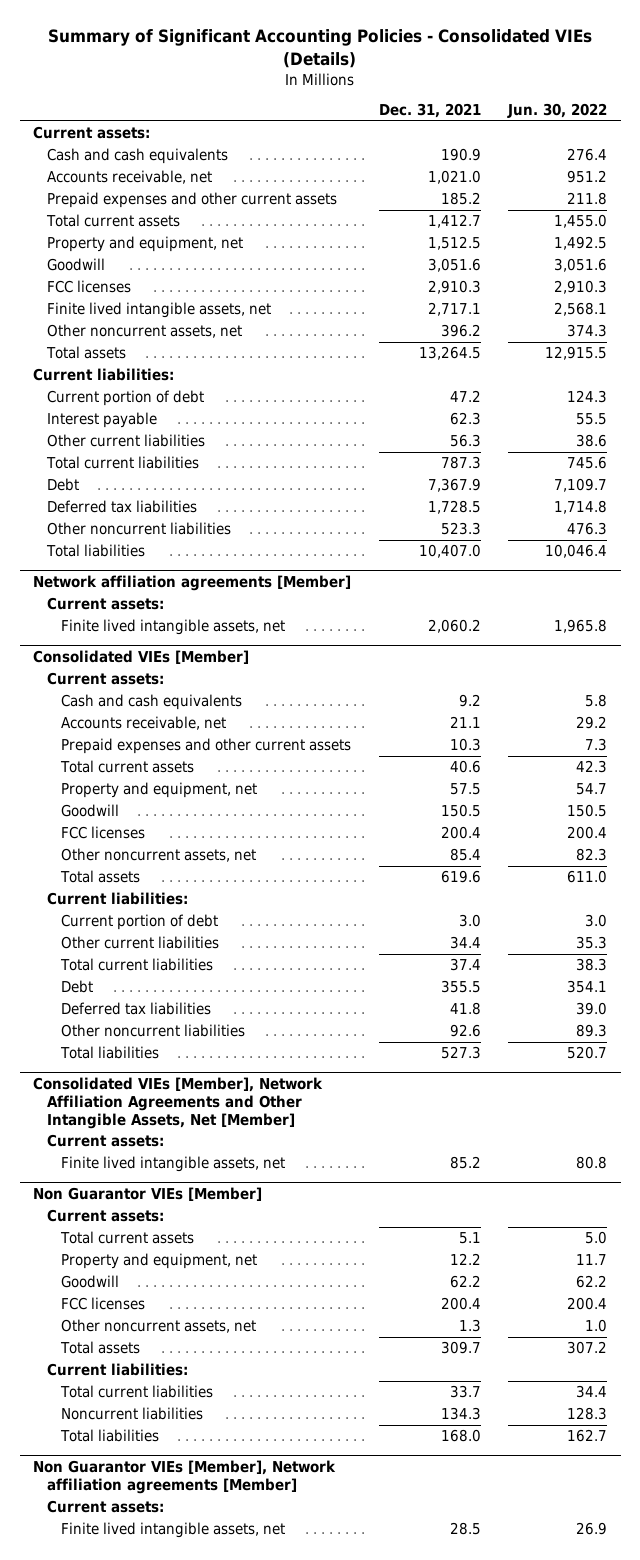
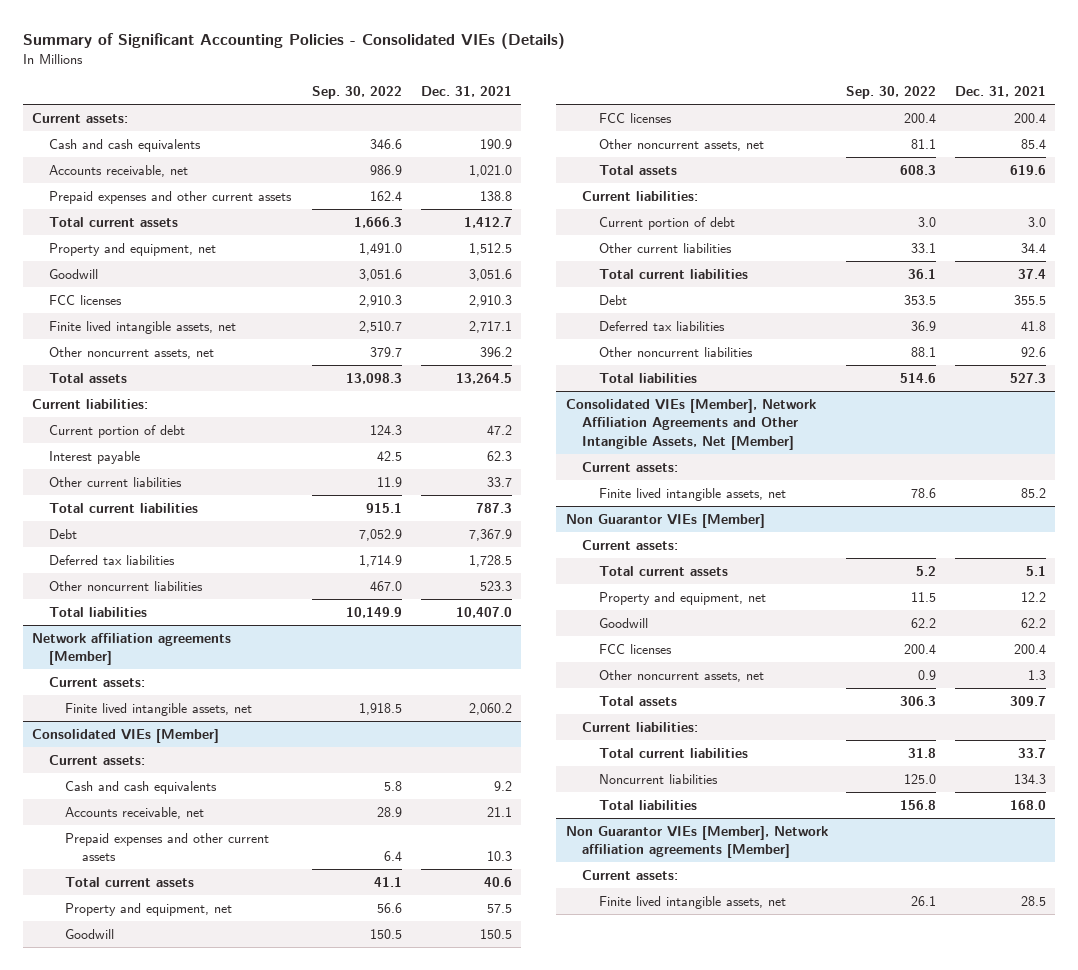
[507,103,608,119] Jun. 30, 2022 -> none
none -> [312,85,403,99] Sep. 30, 2022
[440,192,481,206] 185.2 -> [479,191,512,202] 138.8
[449,434,481,448] 56.3 -> [486,477,512,488] 33.7

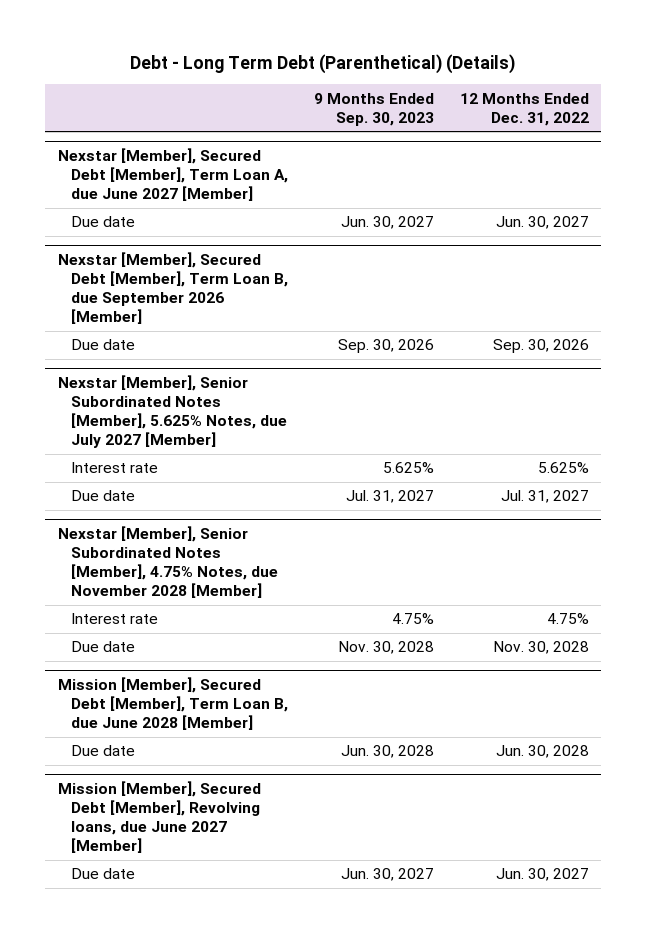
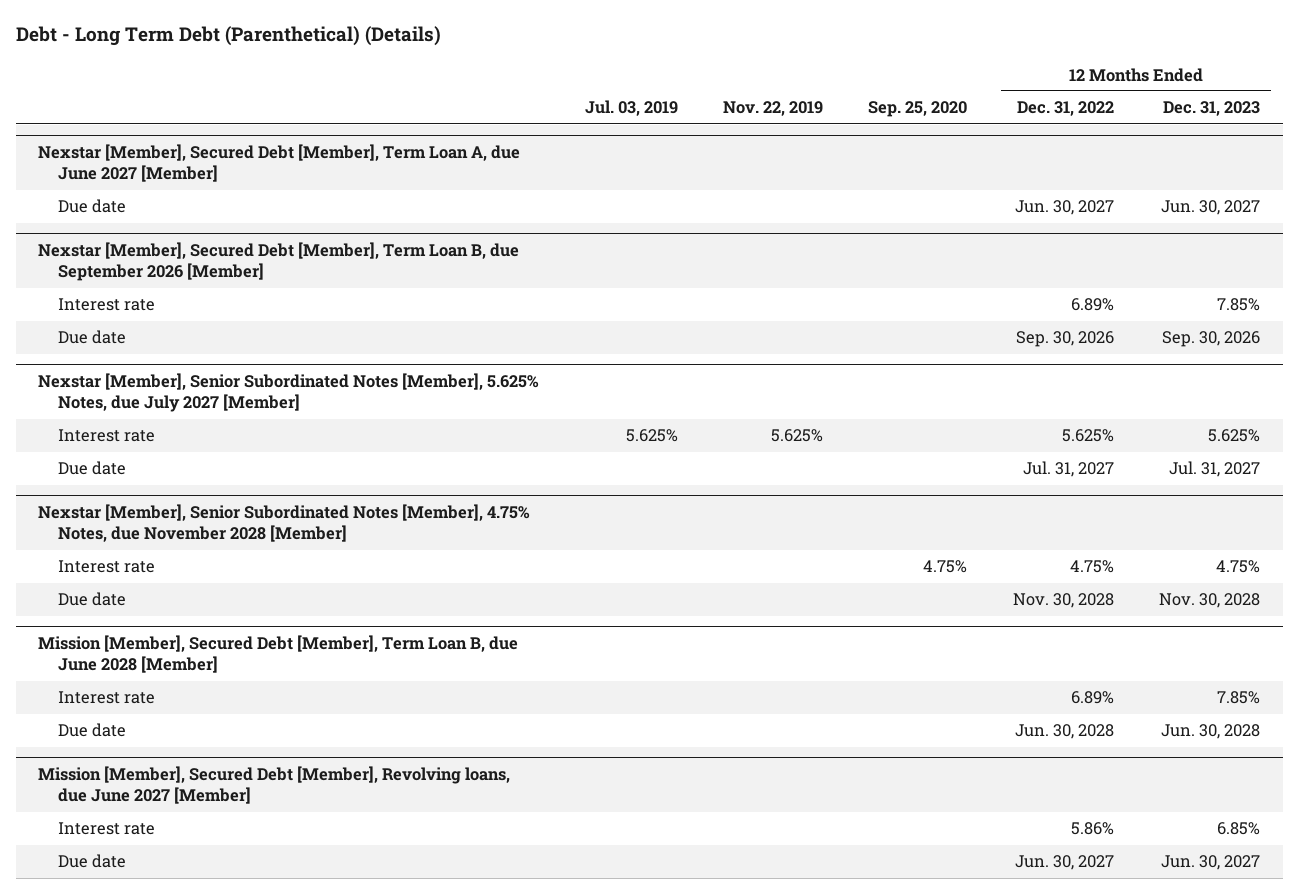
[313,92,434,126] 9 Months Ended Sep. 30, 2023 -> none
none -> [584,100,678,117] Jul. 03, 2019
none -> [723,101,824,117] Nov. 22, 2019
none -> [868,101,968,118] Sep. 25, 2020
none -> [1163,101,1261,117] Dec. 31, 2023
none -> [57,298,155,312] Interest rate
none -> [57,691,155,705] Interest rate
none -> [57,822,155,836] Interest rate

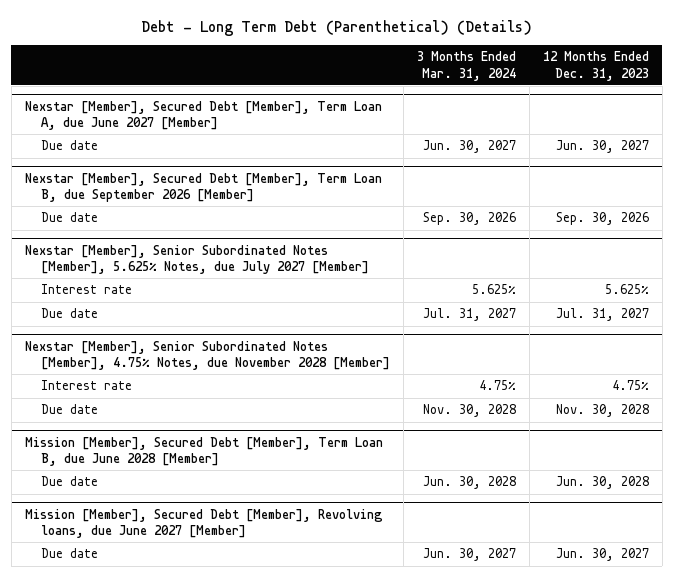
[584,100,678,117] Jul. 03, 2019 -> none
[723,101,824,117] Nov. 22, 2019 -> none
[868,101,968,118] Sep. 25, 2020 -> none
[1016,101,1114,117] Dec. 31, 2022 -> none
none -> [417,51,517,81] 3 Months Ended Mar. 31, 2024
[57,298,155,312] Interest rate -> none
[57,691,155,705] Interest rate -> none
[57,822,155,836] Interest rate -> none

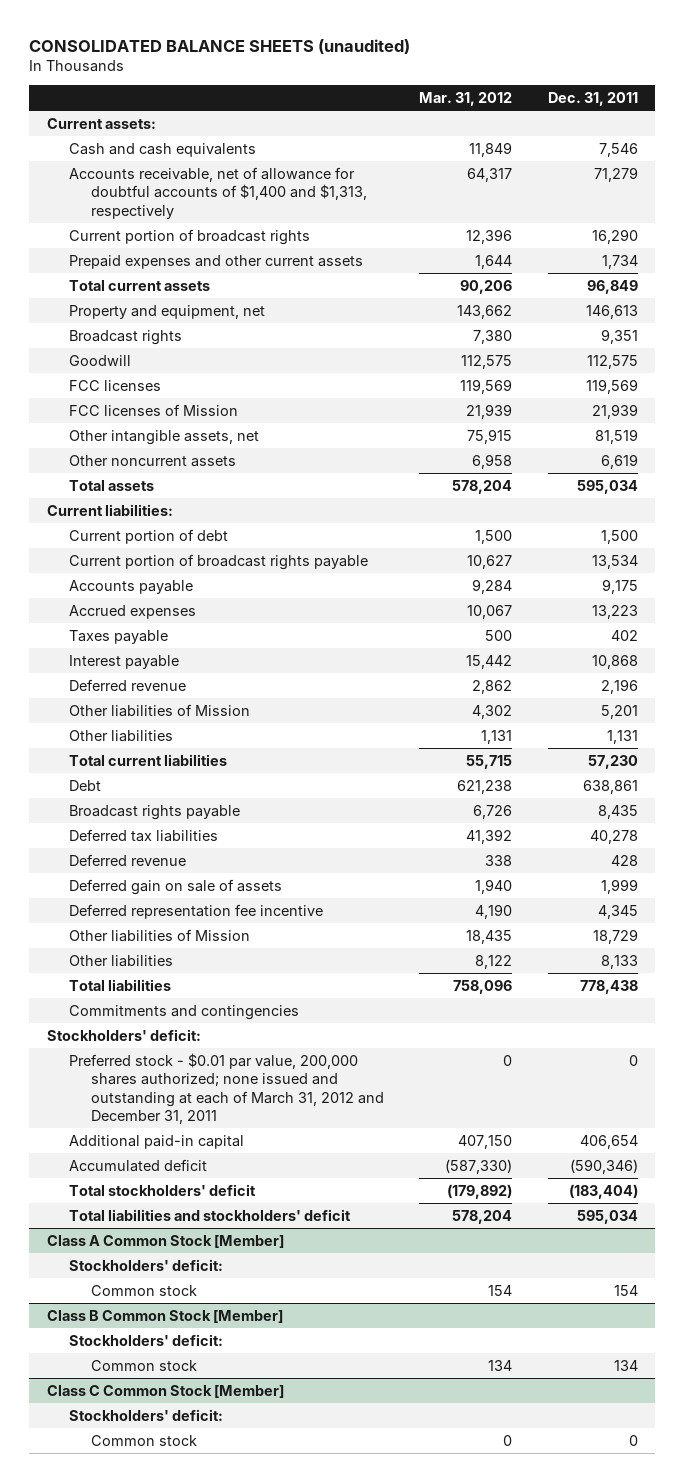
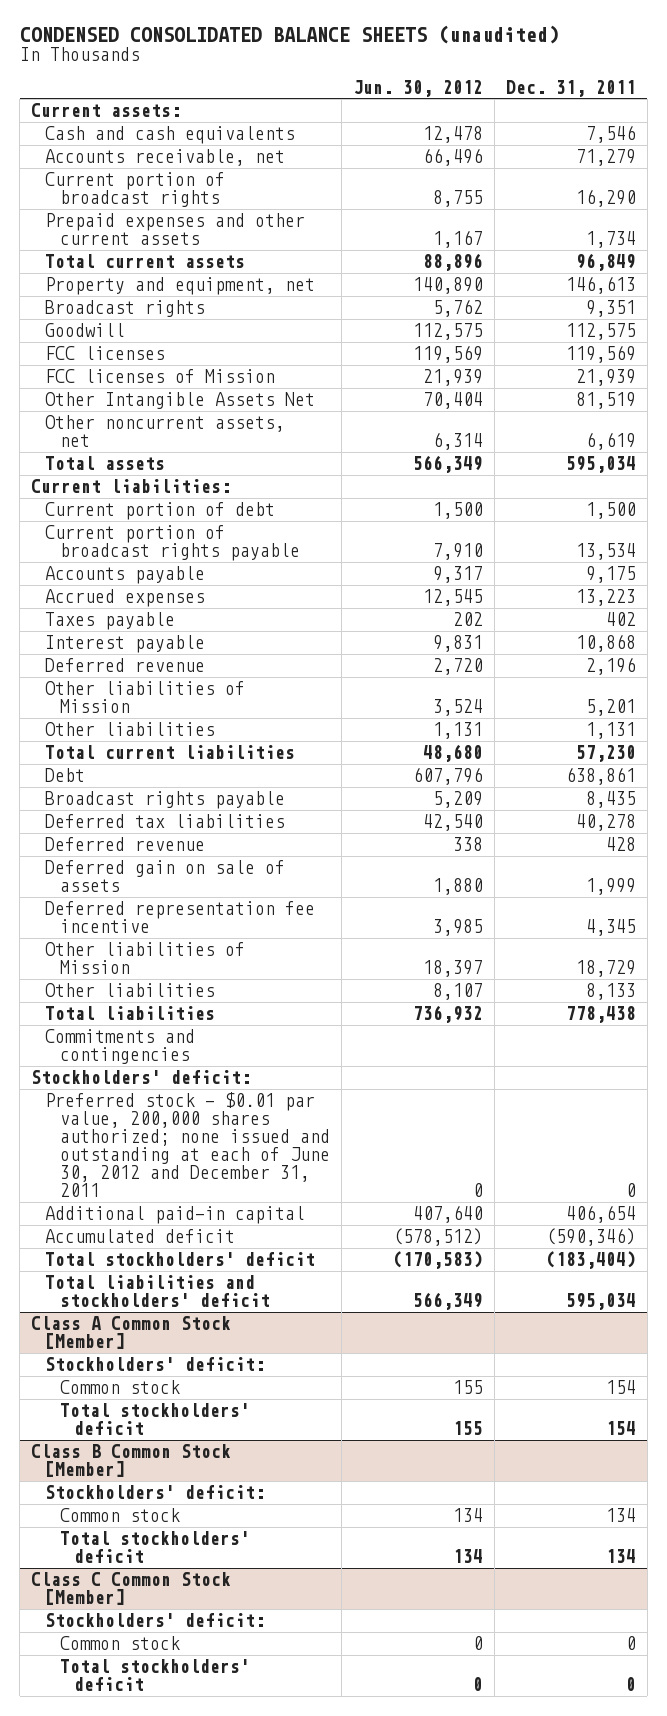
[29,38,411,54] CONSOLIDATED BALANCE SHEETS (unaudited) -> [19,24,559,44] CONDENSED CONSOLIDATED BALANCE SHEETS (unaudited)
[419,91,513,106] Mar. 31, 2012 -> none
none -> [352,79,483,97] Jun. 30, 2012
[68,166,368,219] Accounts receivable, net of allowance for doubtful accounts of $1,400 and $1,313, respectively -> [45,148,286,166] Accounts receivable, net
[68,429,259,445] Other intangible assets, net -> [45,391,316,409] Other Intangible Assets Net
[68,454,236,467] Other noncurrent assets -> [45,414,286,447] Other noncurrent assets, net
[68,1052,385,1125] Preferred stock - $0.01 par value, 200,000 shares authorized; none issued and outstanding at each of March 31, 2012 and December 31, 2011 -> [45,1091,330,1198] Preferred stock - $0.01 par value, 200,000 shares authorized; none issued and outstanding at each of June 30, 2012 and December 31, 2011
none -> [59,1402,250,1435] Total stockholders' deficit
none -> [59,1530,250,1563] Total stockholders' deficit
none -> [59,1658,250,1691] Total stockholders' deficit

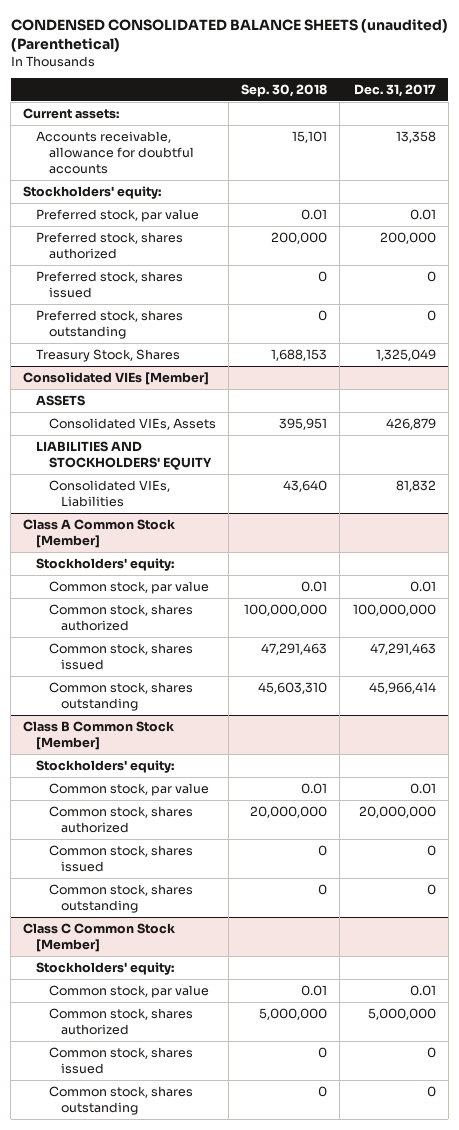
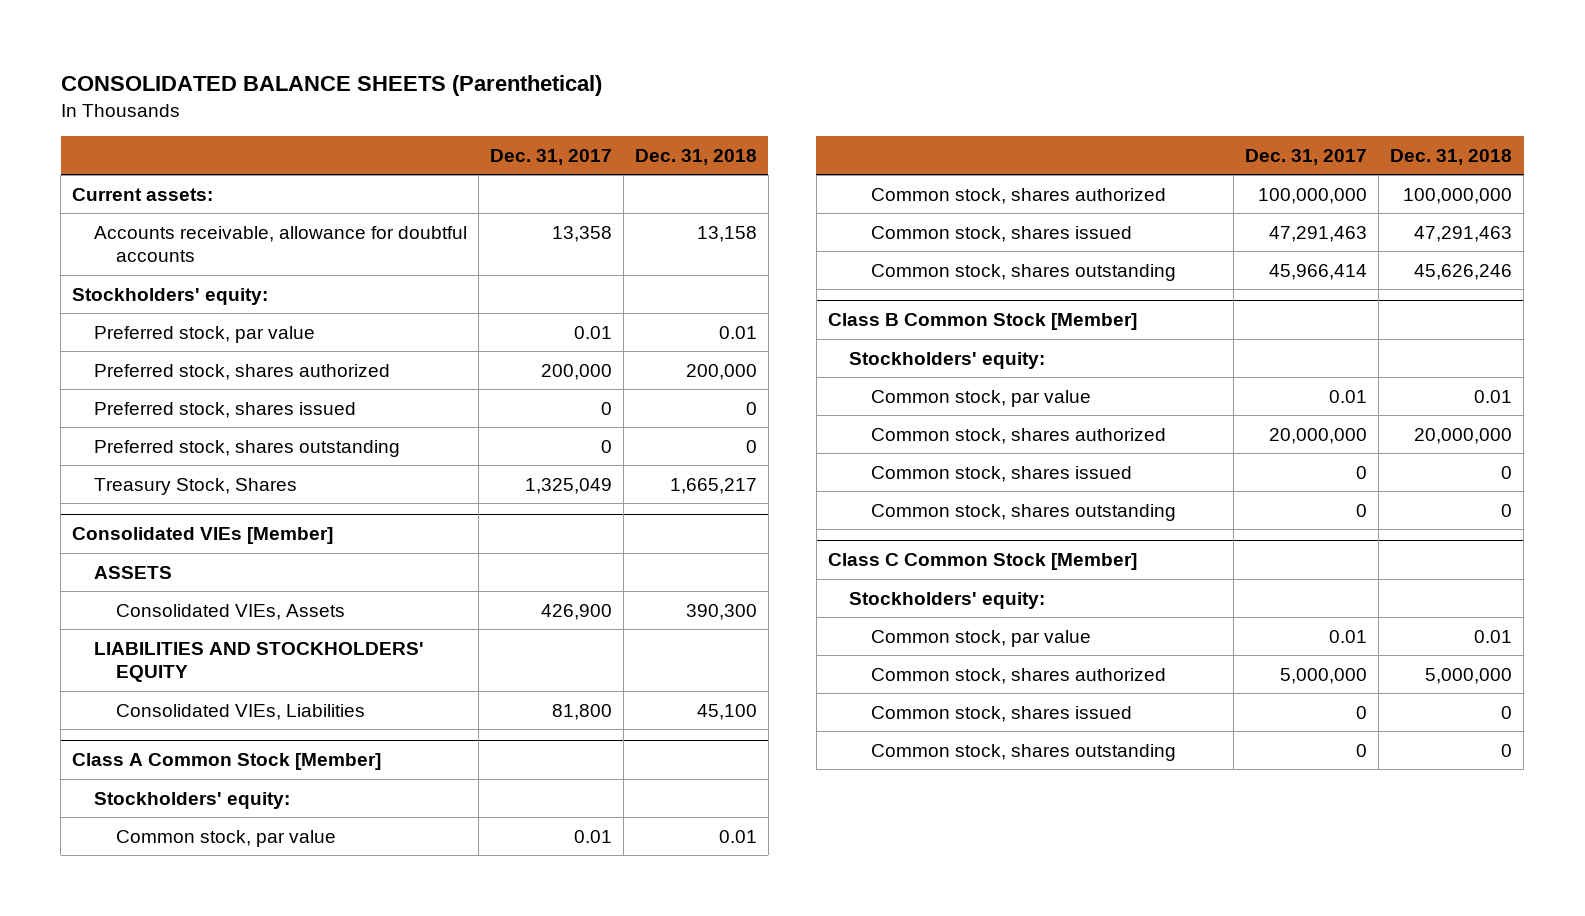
[10,18,448,52] CONDENSED CONSOLIDATED BALANCE SHEETS (unaudited) (Parenthetical) -> [60,74,602,96] CONSOLIDATED BALANCE SHEETS (Parenthetical)
[241,83,328,97] Sep. 30, 2018 -> none
none -> [634,148,757,165] Dec. 31, 2018
[385,417,436,430] 426,879 -> [540,603,612,620] 426,900
[395,479,436,492] 81,832 -> [551,703,612,720] 81,800

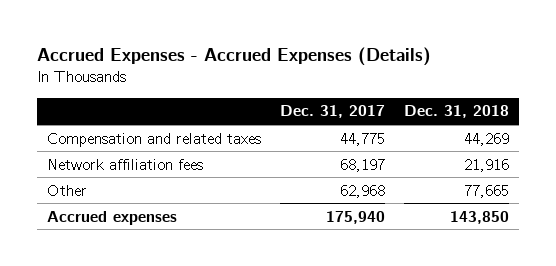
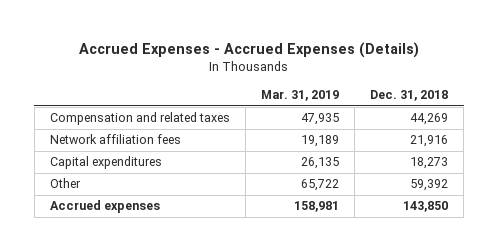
[280,105,386,119] Dec. 31, 2017 -> none
none -> [261,90,340,102] Mar. 31, 2019
none -> [50,156,163,170] Capital expenditures
[464,184,510,198] 77,665 -> [410,179,449,192] 59,392

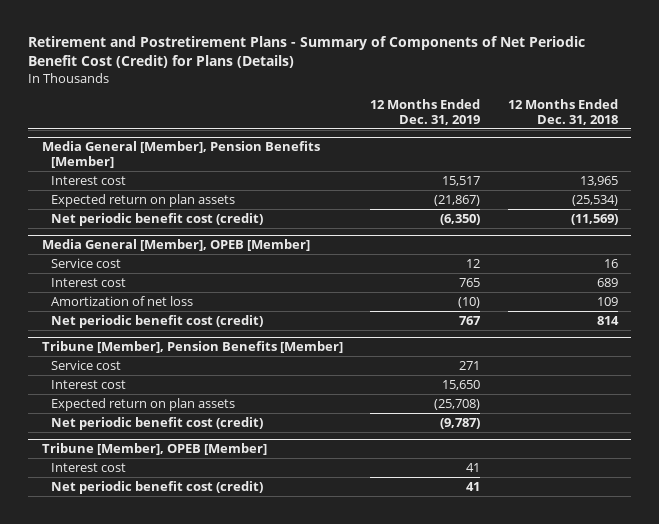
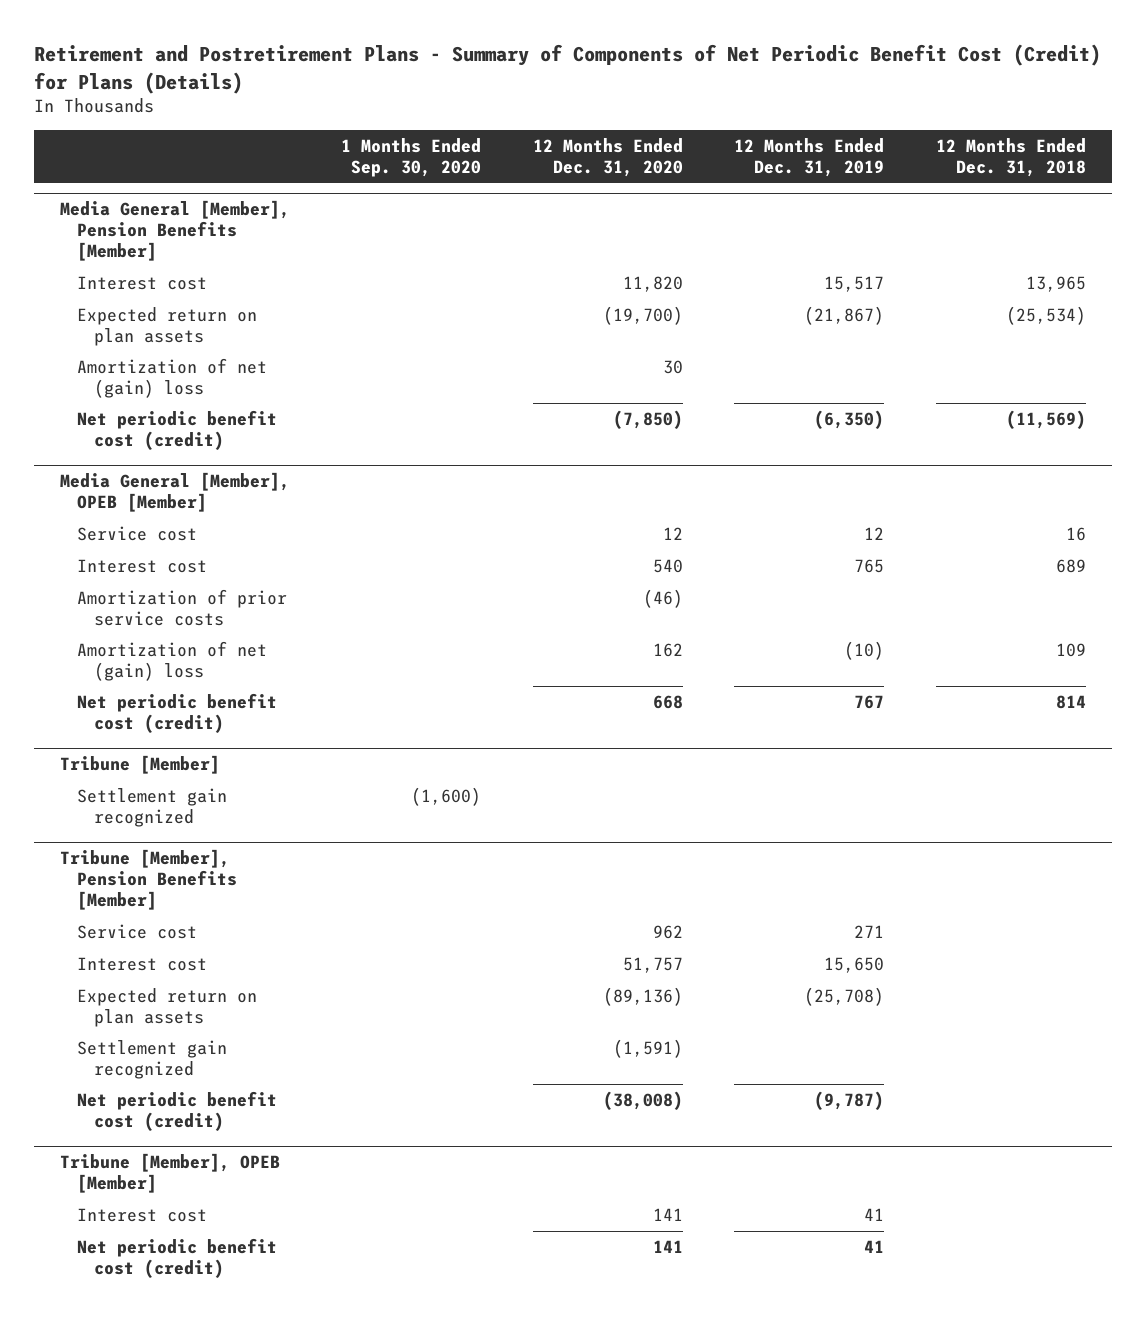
none -> [341,137,482,177] 1 Months Ended Sep. 30, 2020
none -> [532,137,683,177] 12 Months Ended Dec. 31, 2020
none -> [76,357,267,398] Amortization of net (gain) loss
none -> [76,588,287,626] Amortization of prior service costs
[50,295,193,306] Amortization of net loss -> [76,640,267,681] Amortization of net (gain) loss
none -> [60,755,221,775] Tribune [Member]
none -> [76,787,227,827] Settlement gain recognized
none -> [76,1039,227,1079] Settlement gain recognized

